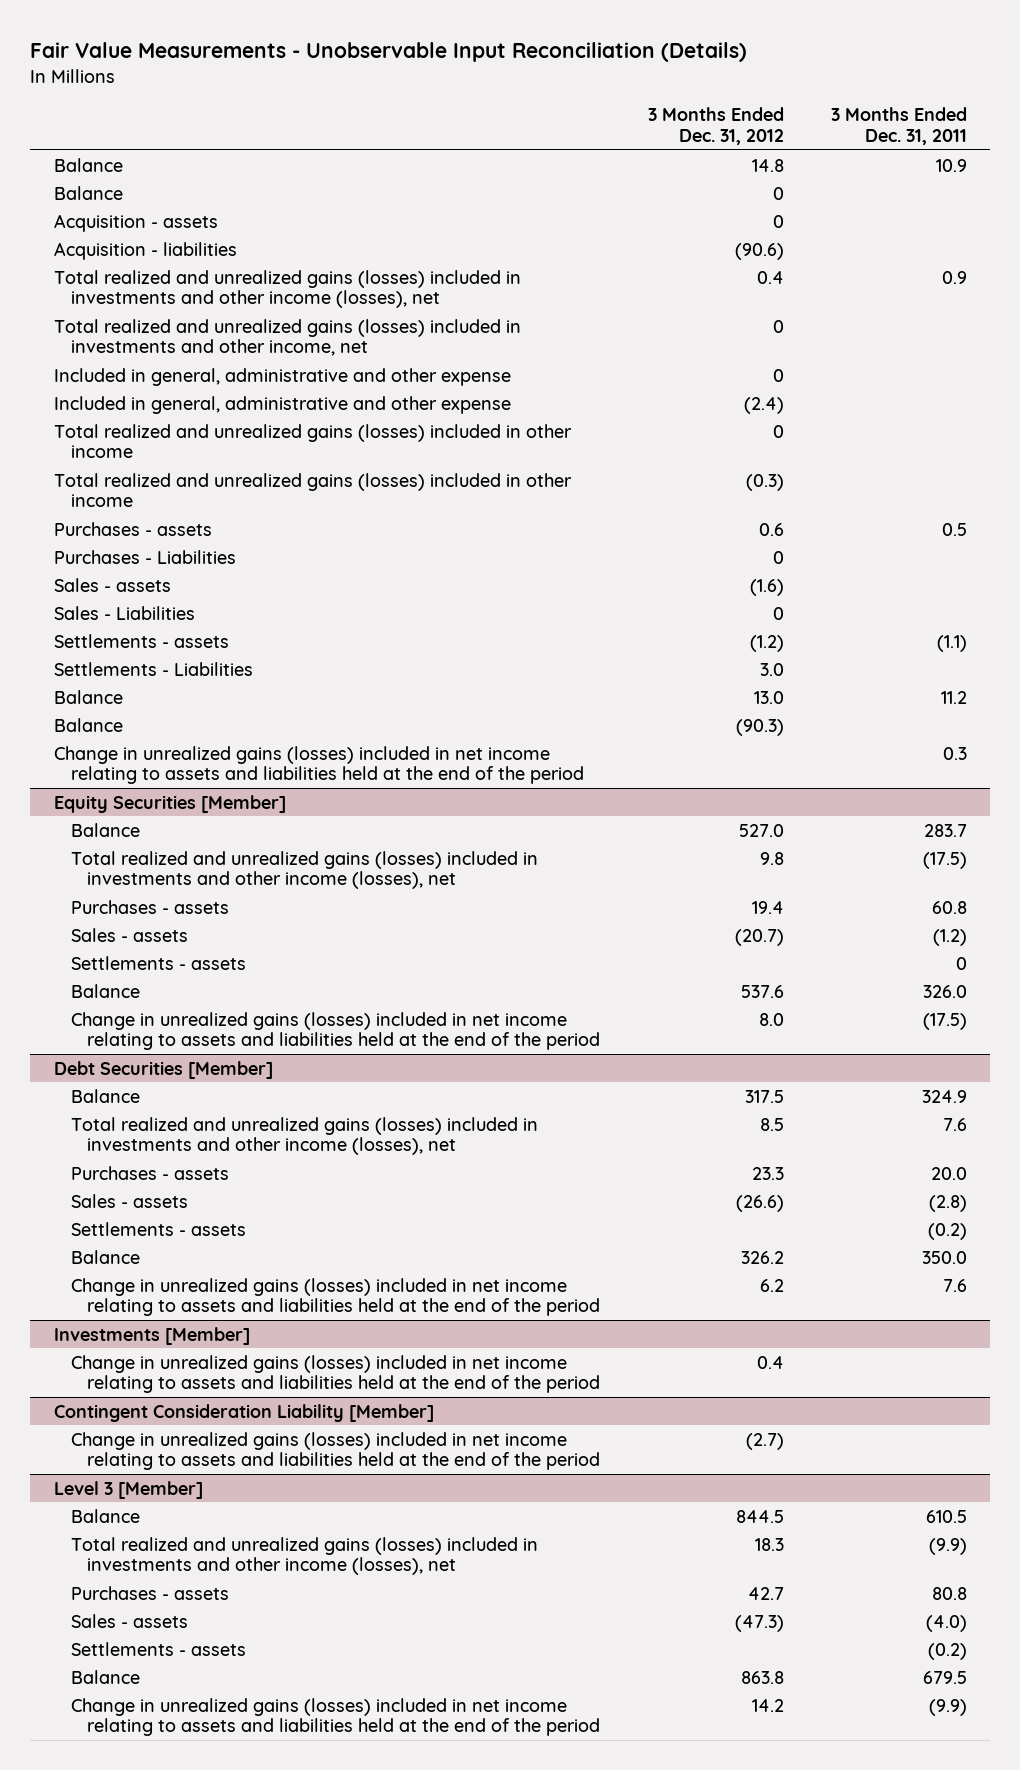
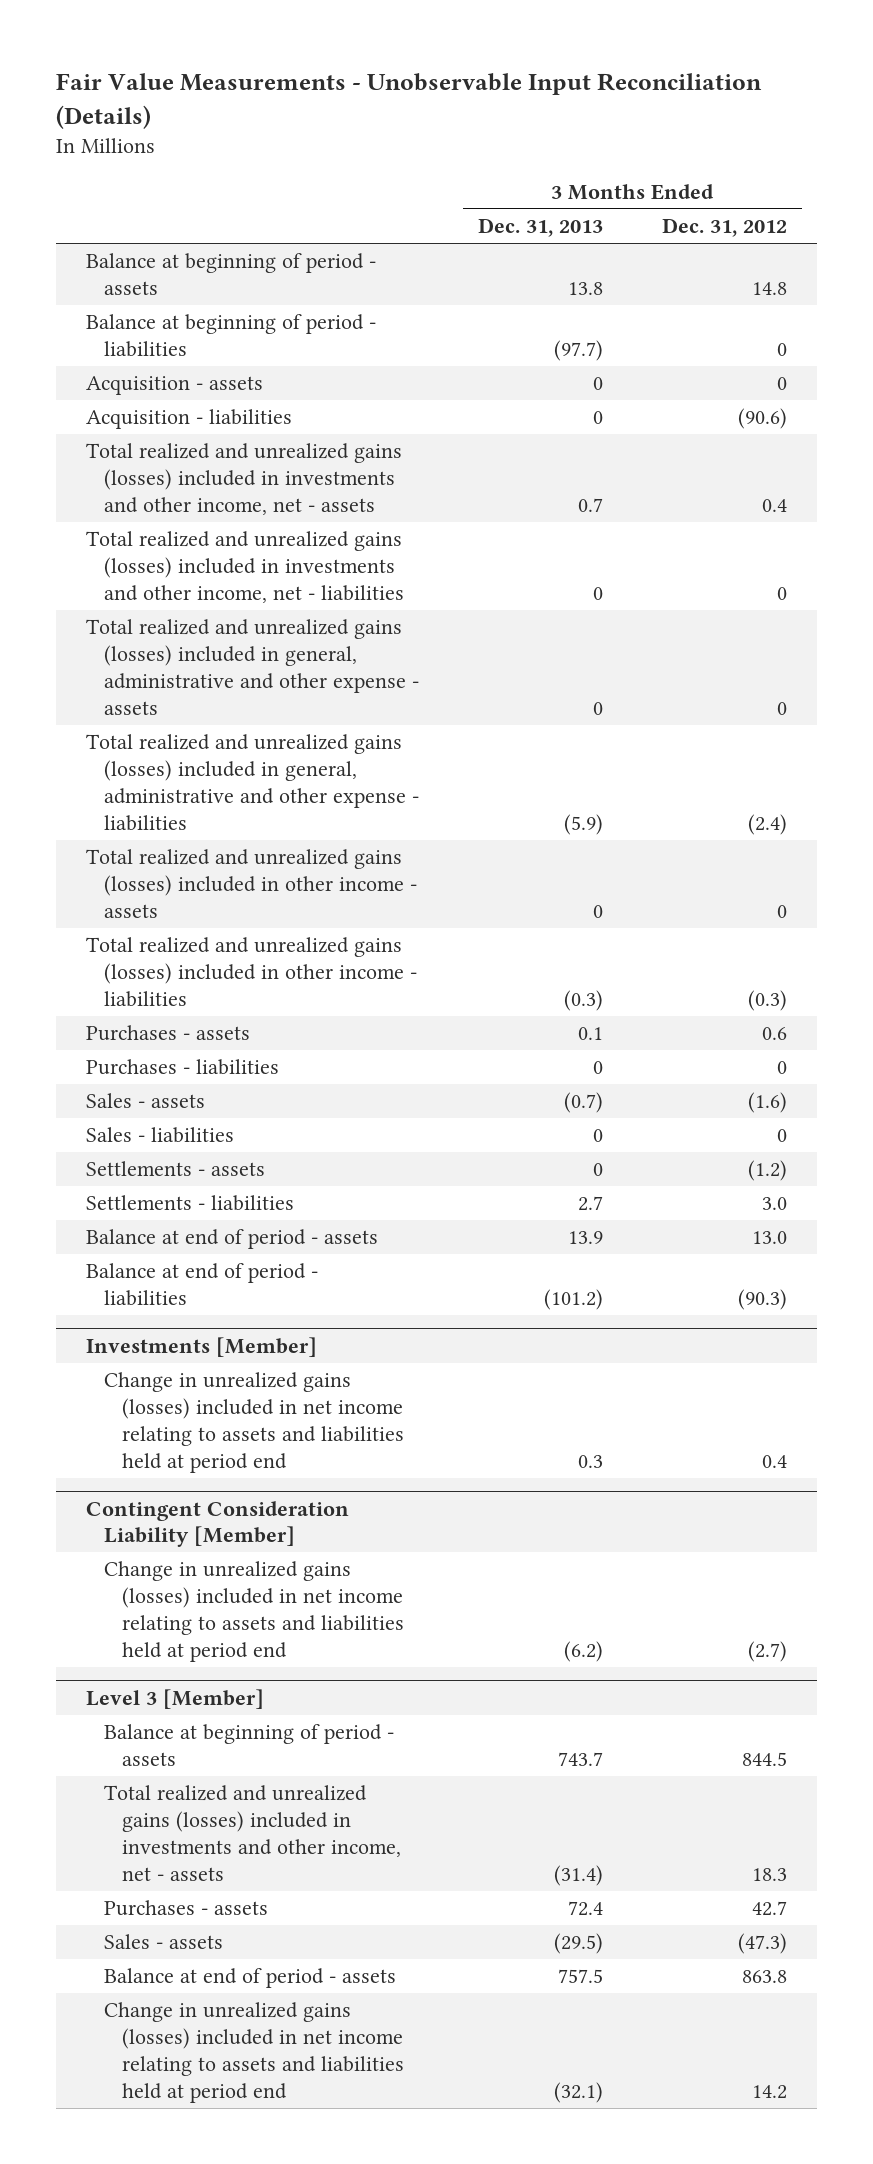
[830,107,967,146] 3 Months Ended Dec. 31, 2011 -> none
none -> [477,218,603,238] Dec. 31, 2013
[53,157,123,172] Balance -> [85,253,376,295] Balance at beginning of period - assets
[53,185,123,200] Balance -> [85,314,376,357] Balance at beginning of period - liabilities
[53,269,521,309] Total realized and unrealized gains (losses) included in investments and other income (losses), net -> [85,443,402,515] Total realized and unrealized gains (losses) included in investments and other income, net - assets
[53,318,521,357] Total realized and unrealized gains (losses) included in investments and other income, net -> [85,531,404,603] Total realized and unrealized gains (losses) included in investments and other income, net - liabilities
[53,367,511,386] Included in general, administrative and other expense -> [85,619,419,715] Total realized and unrealized gains (losses) included in general, administrative and other expense - assets
[53,395,511,414] Included in general, administrative and other expense -> [85,734,419,831] Total realized and unrealized gains (losses) included in general, administrative and other expense - liabilities
[53,423,572,459] Total realized and unrealized gains (losses) included in other income -> [85,849,417,918] Total realized and unrealized gains (losses) included in other income - assets
[53,472,572,508] Total realized and unrealized gains (losses) included in other income -> [85,937,417,1007] Total realized and unrealized gains (losses) included in other income - liabilities
[53,549,236,564] Purchases - Liabilities -> [85,1059,279,1076] Purchases - liabilities
[53,605,195,620] Sales - Liabilities -> [85,1127,234,1144] Sales - liabilities
[53,745,584,785] Change in unrealized gains (losses) included in net income relating to assets and liabilities held at the end of the period -> none
[53,794,286,813] Equity Securities [Member] -> none
[70,822,140,837] Balance -> none
[70,850,538,890] Total realized and unrealized gains (losses) included in investments and other income (losses), net -> none
[70,899,229,914] Purchases - assets -> none
[70,927,188,942] Sales - assets -> none
[70,955,246,970] Settlements - assets -> none
[70,983,140,998] Balance -> none
[70,1011,601,1051] Change in unrealized gains (losses) included in net income relating to assets and liabilities held at the end of the period -> none
[53,1060,273,1079] Debt Securities [Member] -> none
[70,1088,140,1103] Balance -> none
[70,1116,538,1156] Total realized and unrealized gains (losses) included in investments and other income (losses), net -> none
[70,1165,229,1180] Purchases - assets -> none
[70,1193,188,1208] Sales - assets -> none
[70,1221,246,1236] Settlements - assets -> none
[70,1249,140,1264] Balance -> none
[70,1277,601,1317] Change in unrealized gains (losses) included in net income relating to assets and liabilities held at the end of the period -> none
[53,661,253,676] Settlements - Liabilities -> [85,1195,294,1212] Settlements - liabilities
[53,689,123,704] Balance -> [85,1229,378,1250] Balance at end of period - assets
[53,717,123,732] Balance -> [85,1263,318,1306] Balance at end of period - liabilities
[70,1354,601,1394] Change in unrealized gains (losses) included in net income relating to assets and liabilities held at the end of the period -> [103,1372,404,1473] Change in unrealized gains (losses) included in net income relating to assets and liabilities held at period end
[70,1431,601,1471] Change in unrealized gains (losses) included in net income relating to assets and liabilities held at the end of the period -> [103,1561,404,1662] Change in unrealized gains (losses) included in net income relating to assets and liabilities held at period end
[70,1508,140,1523] Balance -> [103,1724,394,1766] Balance at beginning of period - assets
[70,1536,538,1576] Total realized and unrealized gains (losses) included in investments and other income (losses), net -> [103,1785,401,1881] Total realized and unrealized gains (losses) included in investments and other income, net - assets
[70,1641,246,1656] Settlements - assets -> none
[70,1669,140,1684] Balance -> [103,1968,396,1989] Balance at end of period - assets
[70,1697,601,1737] Change in unrealized gains (losses) included in net income relating to assets and liabilities held at the end of the period -> [103,2002,404,2103] Change in unrealized gains (losses) included in net income relating to assets and liabilities held at period end

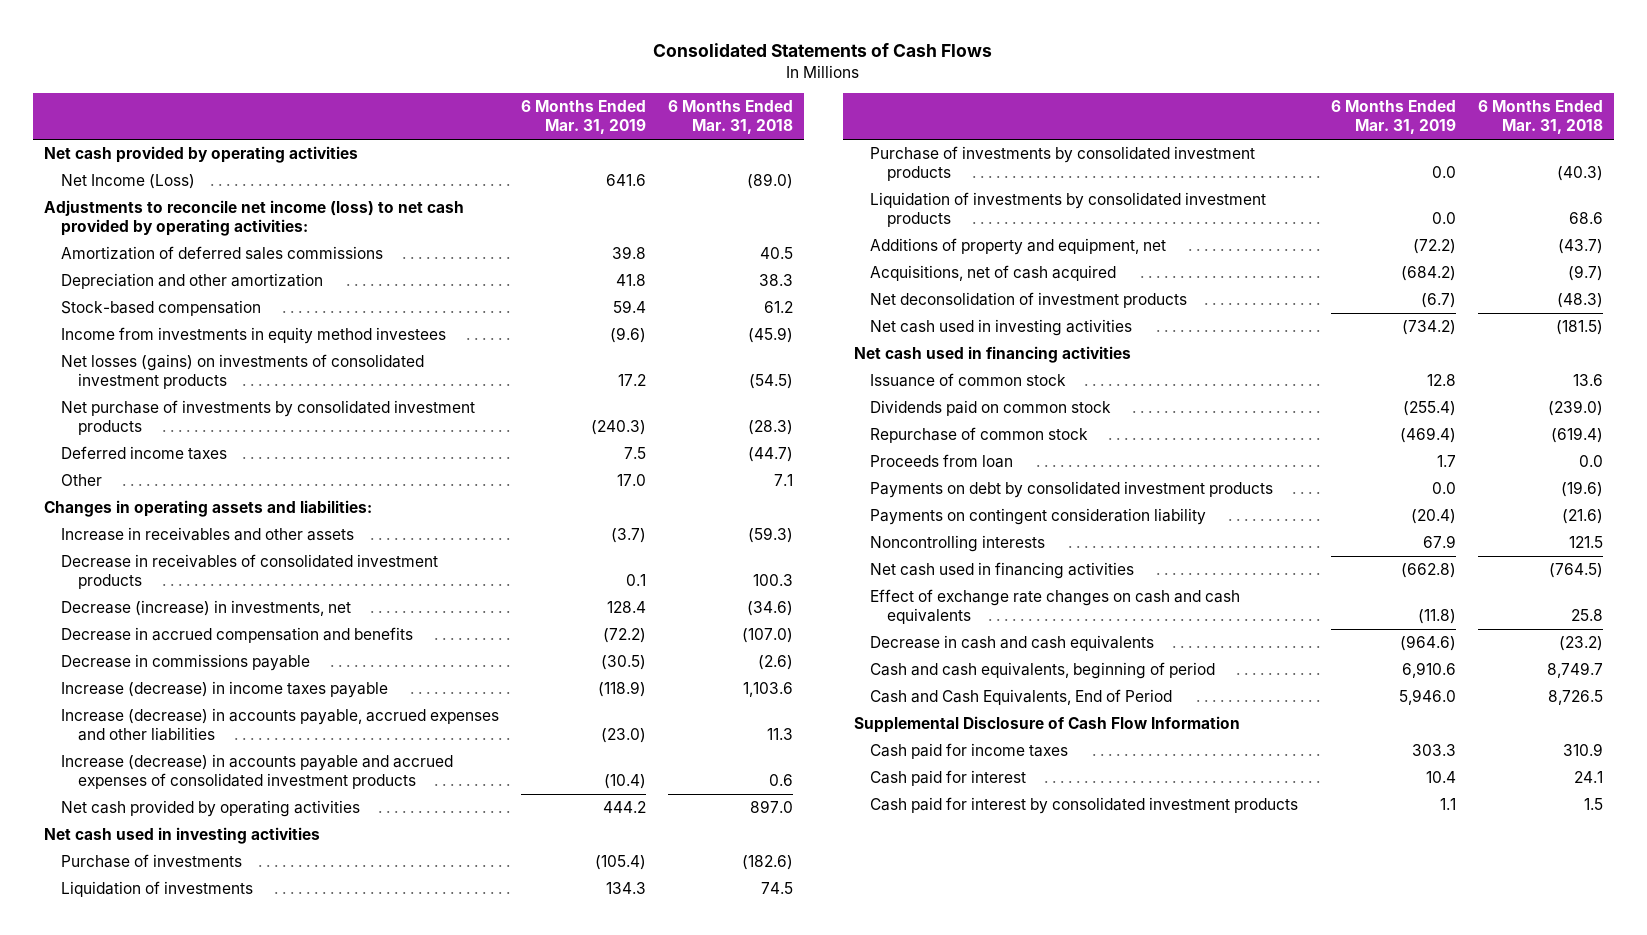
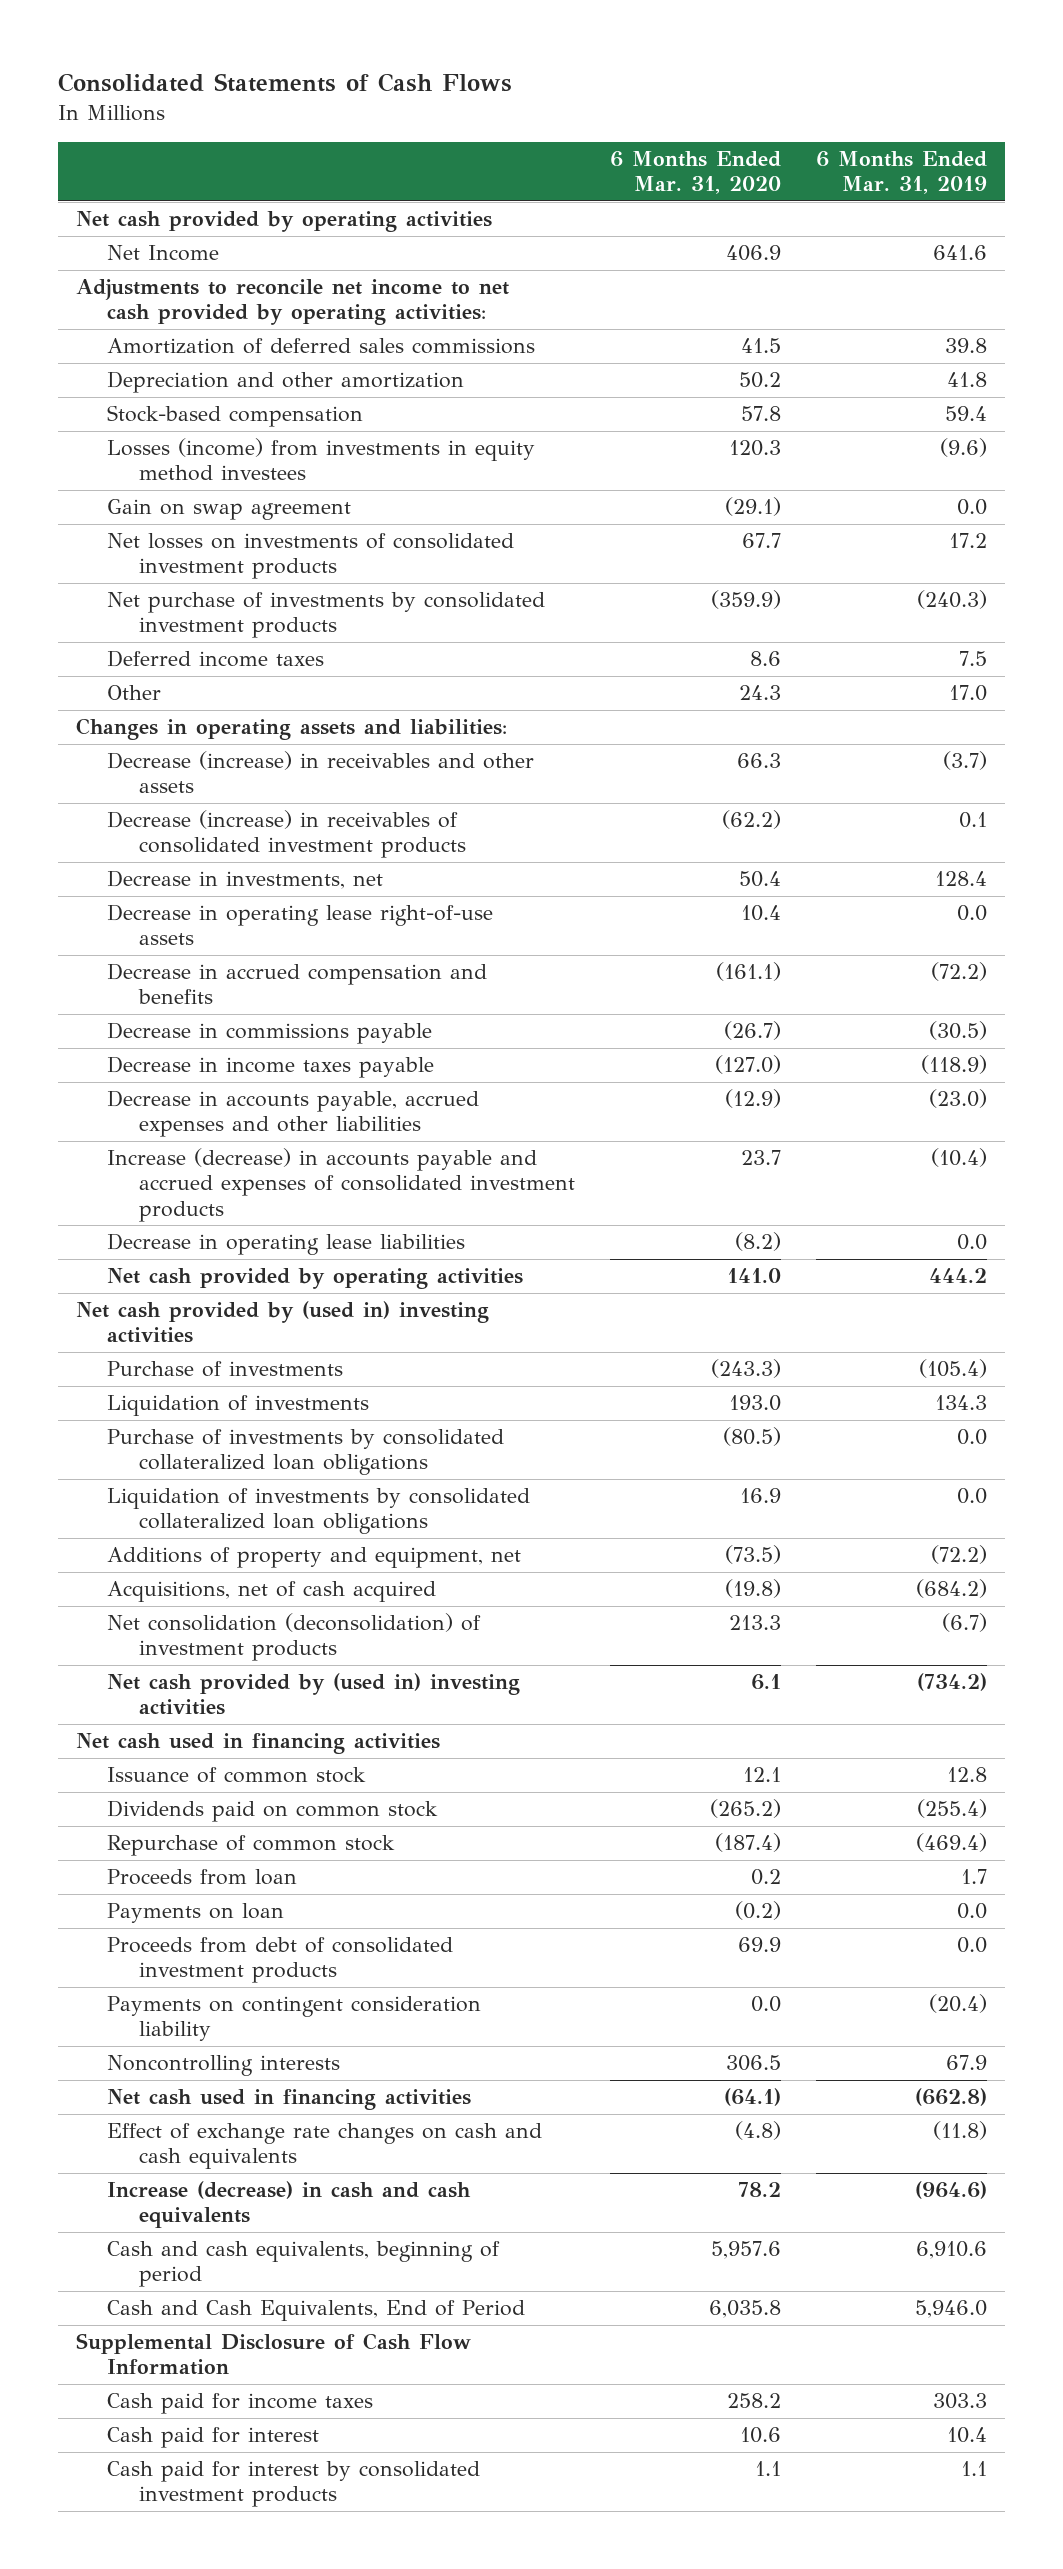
[668,100,794,134] 6 Months Ended Mar. 31, 2018 -> none
none -> [609,150,781,195] 6 Months Ended Mar. 31, 2020
[61,174,196,190] Net Income (Loss) -> [107,245,220,262] Net Income
[44,200,465,237] Adjustments to reconcile net income (loss) to net cash provided by operating activities: -> [76,279,510,326] Adjustments to reconcile net income to net cash provided by operating activities:
[61,327,447,345] Income from investments in equity method investees -> [107,438,536,482] Losses (income) from investments in equity method investees
none -> [107,499,352,521] Gain on swap agreement
[61,354,425,390] Net losses (gains) on investments of consolidated investment products -> [107,533,515,580] Net losses on investments of consolidated investment products
[61,527,355,542] Increase in receivables and other assets -> [107,751,535,794] Decrease (increase) in receivables and other assets
[61,554,439,590] Decrease in receivables of consolidated investment products -> [107,810,466,859] Decrease (increase) in receivables of consolidated investment products
[61,600,352,617] Decrease (increase) in investments, net -> [107,870,384,890] Decrease in investments, net
none -> [107,904,494,946] Decrease in operating lease right-of-use assets
[61,681,389,699] Increase (decrease) in income taxes payable -> [107,1056,435,1079] Decrease in income taxes payable
[61,708,500,742] Increase (decrease) in accounts payable, accrued expenses and other liabilities -> [107,1090,480,1138] Decrease in accounts payable, accrued expenses and other liabilities
none -> [107,1233,466,1256] Decrease in operating lease liabilities
[44,827,321,845] Net cash used in investing activities -> [76,1301,490,1344] Net cash provided by (used in) investing activities
[870,146,1256,182] Purchase of investments by consolidated investment products -> [107,1429,505,1476] Purchase of investments by consolidated collateralized loan obligations
[870,192,1267,228] Liquidation of investments by consolidated investment products -> [107,1488,531,1535] Liquidation of investments by consolidated collateralized loan obligations
[870,292,1188,309] Net deconsolidation of investment products -> [107,1613,482,1662] Net consolidation (deconsolidation) of investment products
[870,319,1133,337] Net cash used in investing activities -> [107,1673,521,1716] Net cash provided by (used in) investing activities
[870,481,1274,499] Payments on debt by consolidated investment products -> none
none -> [107,1903,285,1924] Payments on loan
none -> [107,1937,454,1984] Proceeds from debt of consolidated investment products
[870,635,1155,652] Decrease in cash and cash equivalents -> [107,2181,472,2229] Increase (decrease) in cash and cash equivalents

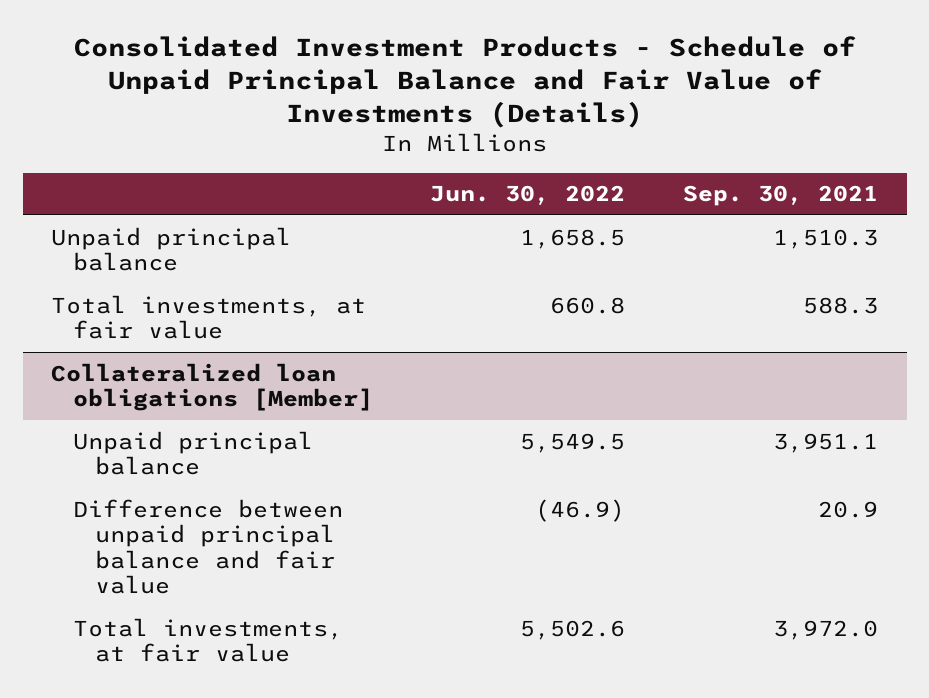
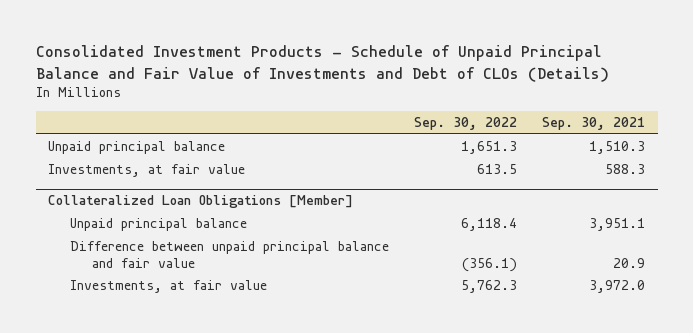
[73,35,856,129] Consolidated Investment Products - Schedule of Unpaid Principal Balance and Fair Value of Investments (Details) -> [35,45,609,82] Consolidated Investment Products - Schedule of Unpaid Principal Balance and Fair Value of Investments and Debt of CLOs (Details)
[430,185,626,206] Jun. 30, 2022 -> none
none -> [414,117,518,131] Sep. 30, 2022
[51,294,367,340] Total investments, at fair value -> [48,164,246,178] Investments, at fair value
[51,362,373,412] Collateralized loan obligations [Member] -> [48,195,354,209] Collateralized Loan Obligations [Member]
[72,617,343,663] Total investments, at fair value -> [70,280,268,294] Investments, at fair value

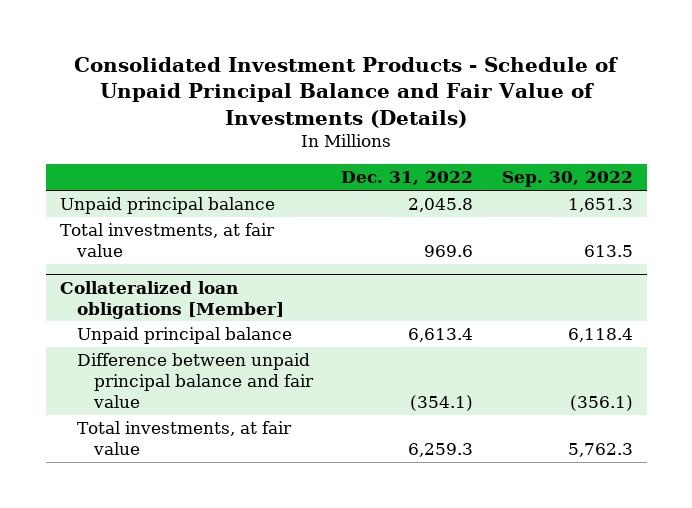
[35,45,609,82] Consolidated Investment Products - Schedule of Unpaid Principal Balance and Fair Value of Investments and Debt of CLOs (Details) -> [74,57,619,128] Consolidated Investment Products - Schedule of Unpaid Principal Balance and Fair Value of Investments (Details)
[542,117,646,131] Sep. 30, 2021 -> none
none -> [341,171,474,186] Dec. 31, 2022
[48,164,246,178] Investments, at fair value -> [59,223,275,258] Total investments, at fair value
[48,195,354,209] Collateralized Loan Obligations [Member] -> [59,280,285,319] Collateralized loan obligations [Member]
[70,280,268,294] Investments, at fair value -> [77,421,293,456] Total investments, at fair value

